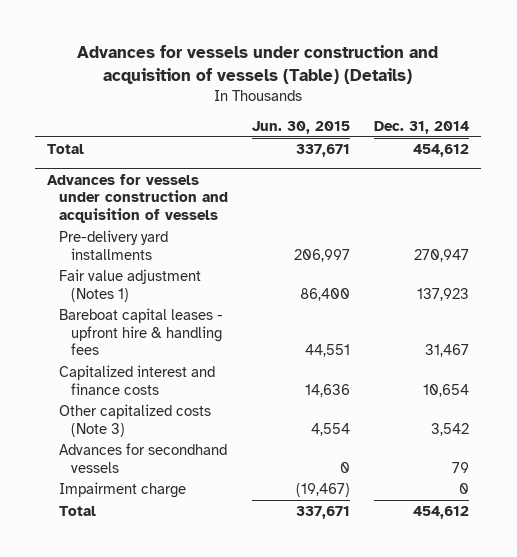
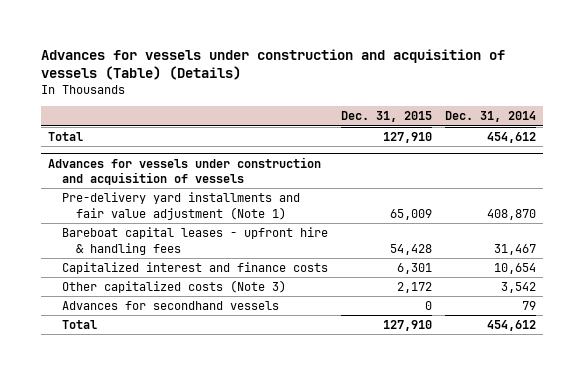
[252,120,351,134] Jun. 30, 2015 -> none
none -> [341,111,433,123] Dec. 31, 2015
[59,268,202,302] Fair value adjustment (Notes 1) -> none
[59,229,169,260] Pre-delivery yard installments -> [61,191,300,220] Pre-delivery yard installments and fair value adjustment (Note 1)
[414,248,470,262] 270,947 -> [487,208,537,220] 408,870
[59,481,187,498] Impairment charge -> none

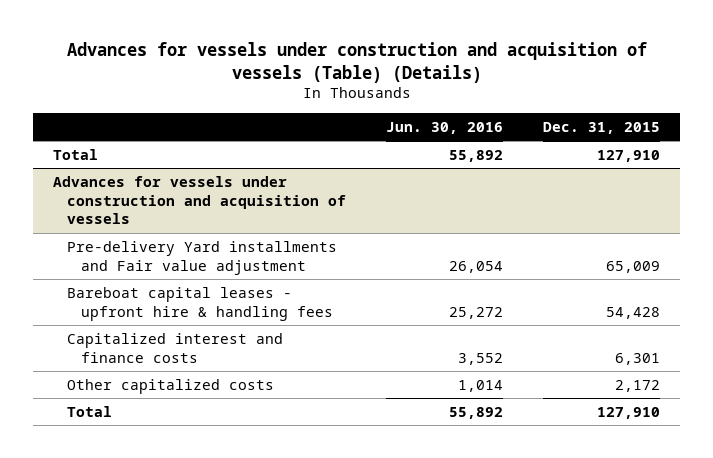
[445,111,537,123] Dec. 31, 2014 -> none
none -> [386,122,504,135] Jun. 30, 2016
[61,191,300,220] Pre-delivery yard installments and fair value adjustment (Note 1) -> [66,240,337,275] Pre-delivery Yard installments and Fair value adjustment
[61,300,279,310] Advances for secondhand vessels -> none
[61,279,286,293] Other capitalized costs (Note 3) -> [66,378,274,394] Other capitalized costs

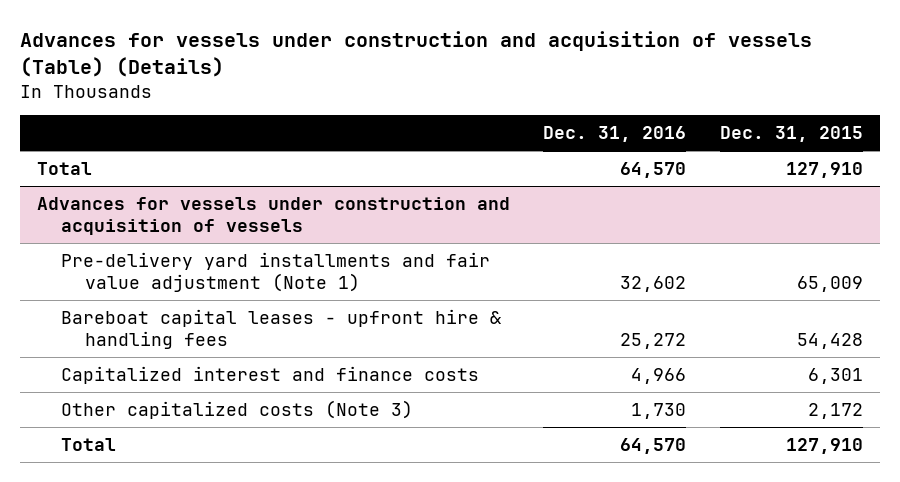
[386,122,504,135] Jun. 30, 2016 -> none
none -> [543,126,687,143] Dec. 31, 2016
[66,240,337,275] Pre-delivery Yard installments and Fair value adjustment -> [60,251,490,293] Pre-delivery yard installments and fair value adjustment (Note 1)
[66,378,274,394] Other capitalized costs -> [60,399,413,419] Other capitalized costs (Note 3)

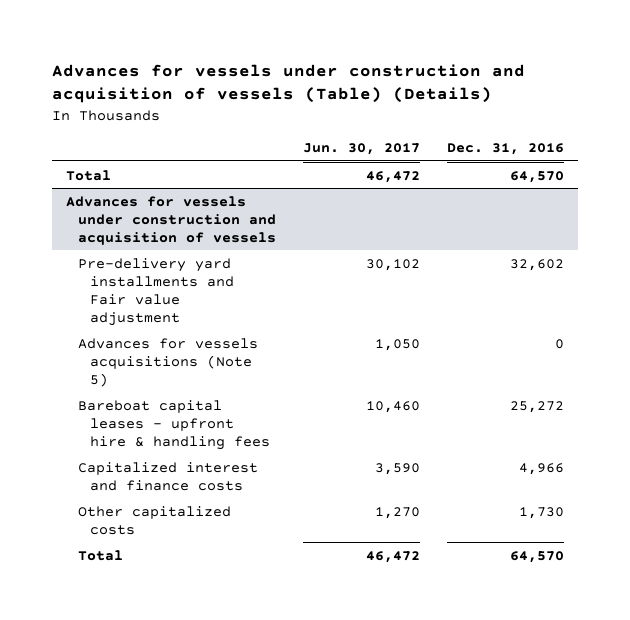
[720,126,864,143] Dec. 31, 2015 -> none
none -> [302,143,420,156] Jun. 30, 2017
[60,251,490,293] Pre-delivery yard installments and fair value adjustment (Note 1) -> [77,257,235,326] Pre-delivery yard installments and Fair value adjustment
none -> [77,337,258,387] Advances for vessels acquisitions (Note 5)
[60,399,413,419] Other capitalized costs (Note 3) -> [77,505,231,535] Other capitalized costs

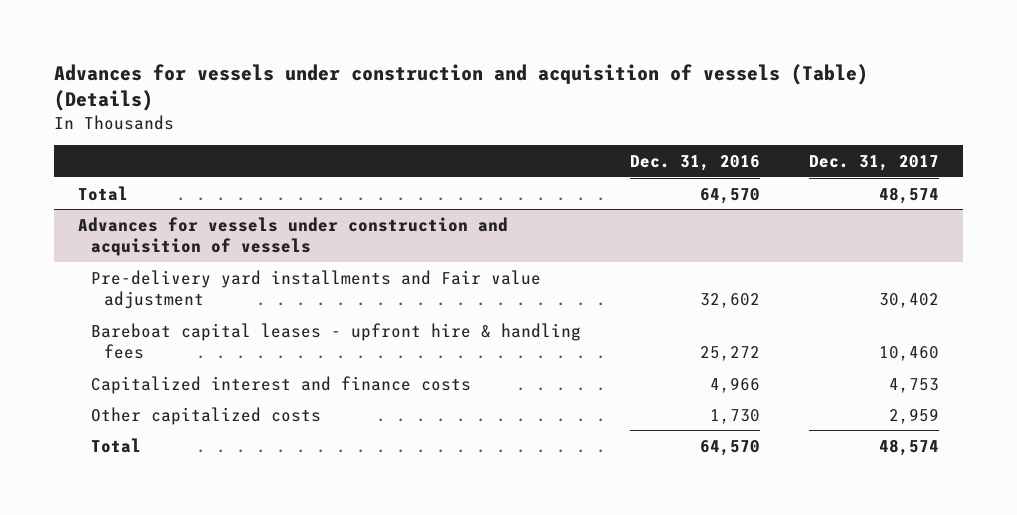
[302,143,420,156] Jun. 30, 2017 -> none
none -> [808,154,939,171] Dec. 31, 2017
[77,337,258,387] Advances for vessels acquisitions (Note 5) -> none

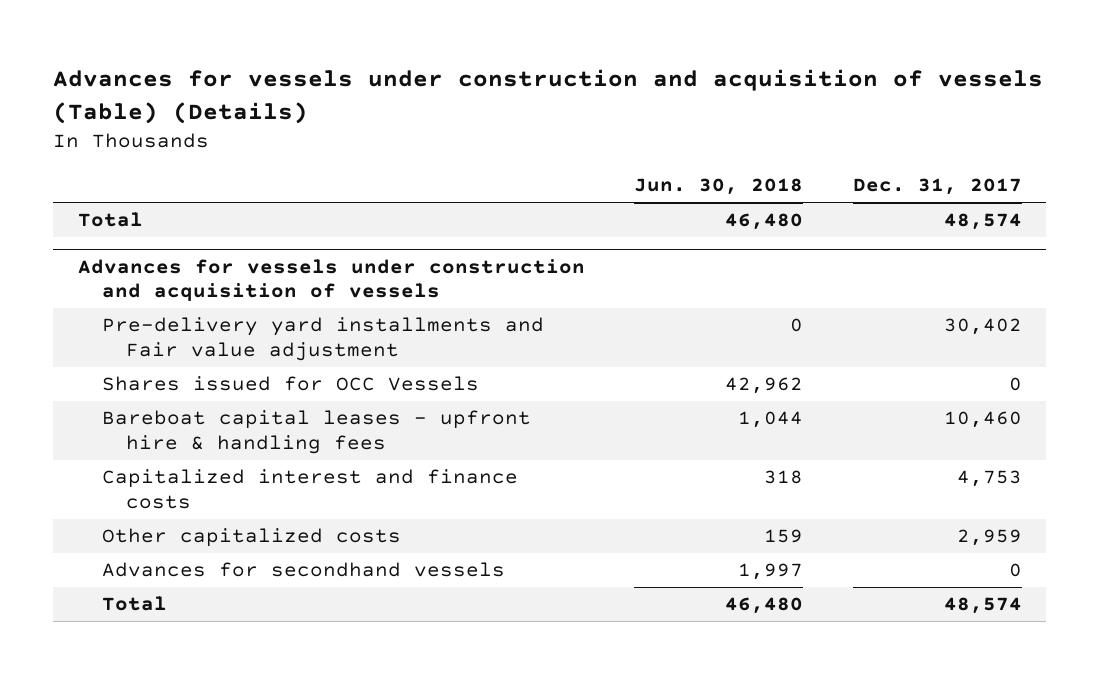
[629,154,760,171] Dec. 31, 2016 -> none
none -> [634,178,804,196] Jun. 30, 2018
none -> [101,376,479,392] Shares issued for OCC Vessels
none -> [101,562,505,578] Advances for secondhand vessels

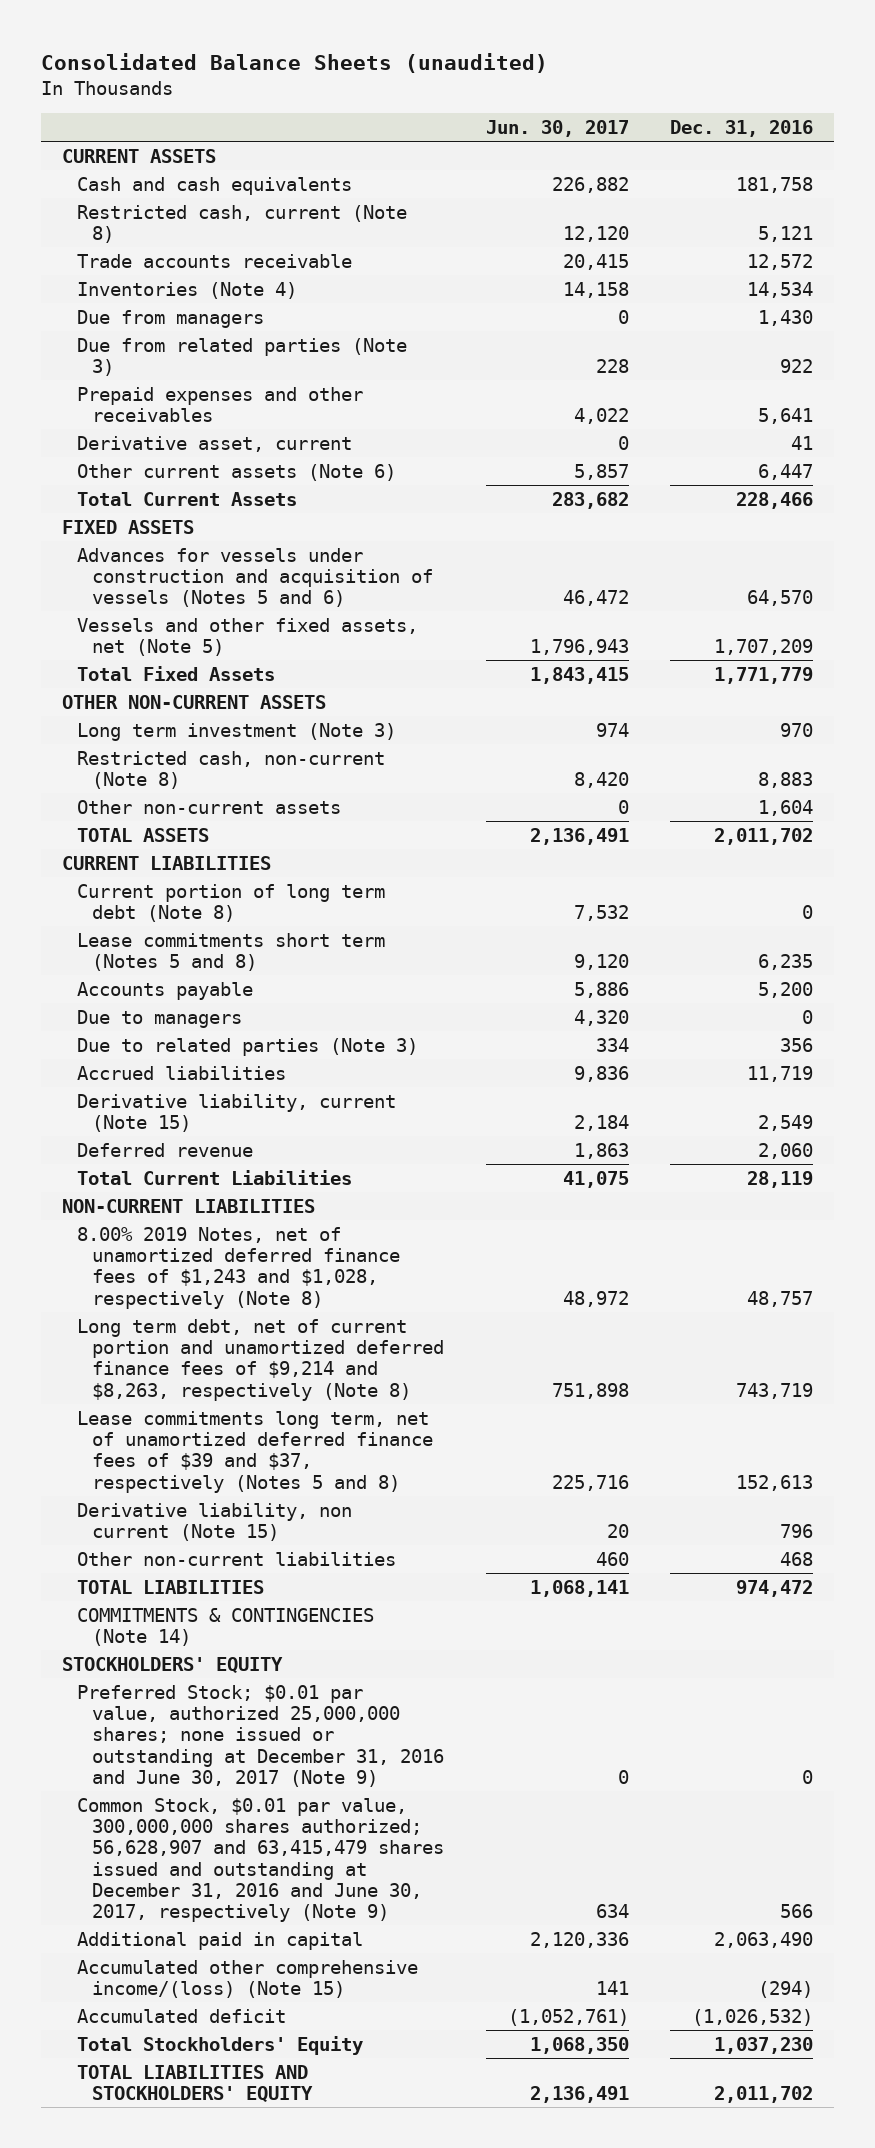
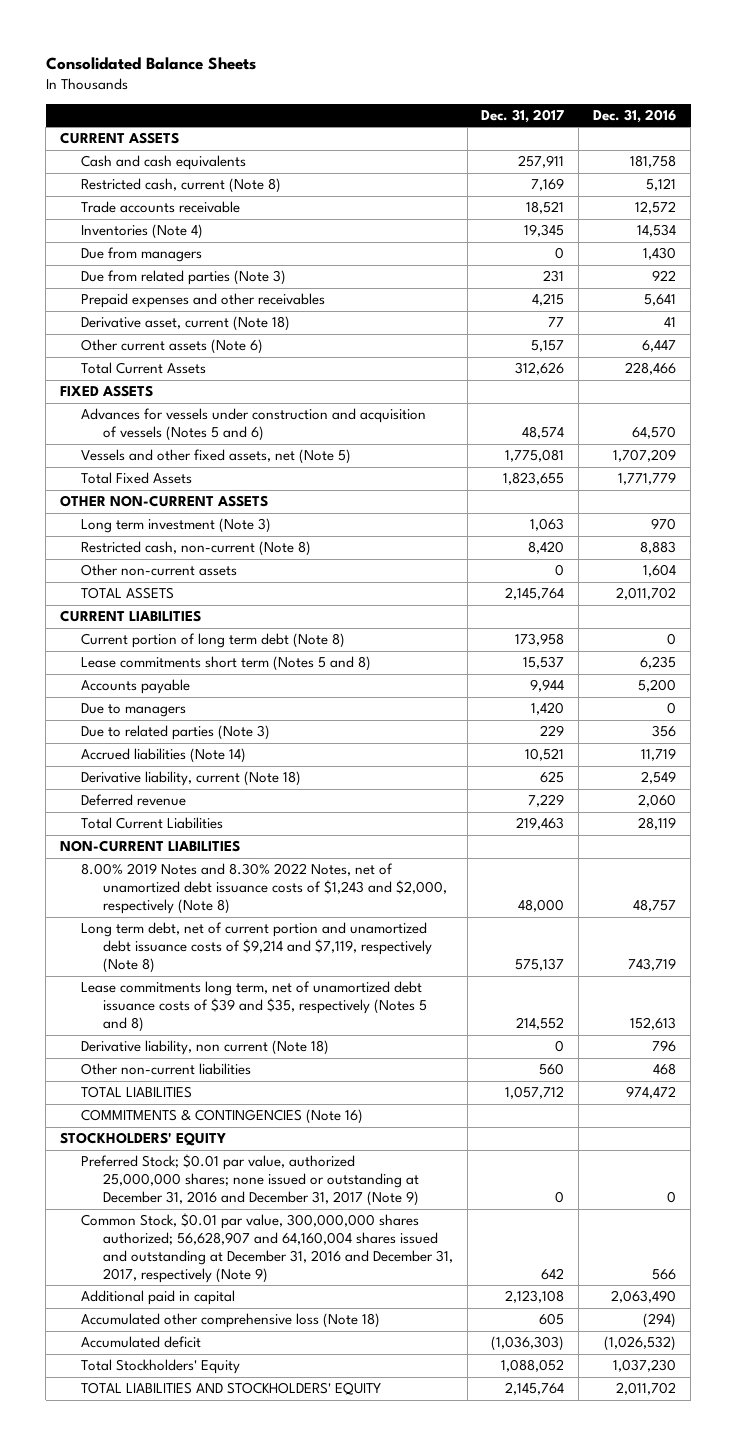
[41,53,549,74] Consolidated Balance Sheets (unaudited) -> [45,56,256,70] Consolidated Balance Sheets
[485,120,629,138] Jun. 30, 2017 -> none
none -> [481,108,565,123] Dec. 31, 2017
[77,435,353,452] Derivative asset, current -> [81,316,291,332] Derivative asset, current (Note 18)
[77,1065,287,1080] Accrued liabilities -> [81,748,247,764] Accrued liabilities (Note 14)
[77,1093,397,1132] Derivative liability, current (Note 15) -> [81,771,302,787] Derivative liability, current (Note 18)
[77,1226,400,1309] 8.00% 2019 Notes, net of unamortized deferred finance fees of $1,243 and $1,028, respectively (Note 8) -> [81,863,447,915] 8.00% 2019 Notes and 8.30% 2022 Notes, net of unamortized debt issuance costs of $1,243 and $2,000, respectively (Note 8)
[77,1318,444,1401] Long term debt, net of current portion and unamortized deferred finance fees of $9,214 and $8,263, respectively (Note 8) -> [81,922,432,974] Long term debt, net of current portion and unamortized debt issuance costs of $9,214 and $7,119, respectively (Note 8)
[77,1410,433,1493] Lease commitments long term, net of unamortized deferred finance fees of $39 and $37, respectively (Notes 5 and 8) -> [81,981,427,1033] Lease commitments long term, net of unamortized debt issuance costs of $39 and $35, respectively (Notes 5 and 8)
[77,1502,353,1541] Derivative liability, non current (Note 15) -> [81,1040,330,1056] Derivative liability, non current (Note 18)
[77,1607,375,1646] COMMITMENTS & CONTINGENCIES (Note 14) -> [81,1109,364,1125] COMMITMENTS & CONTINGENCIES (Note 16)
[77,1684,444,1787] Preferred Stock; $0.01 par value, authorized 25,000,000 shares; none issued or outstanding at December 31, 2016 and June 30, 2017 (Note 9) -> [81,1154,419,1207] Preferred Stock; $0.01 par value, authorized 25,000,000 shares; none issued or outstanding at December 31, 2016 and December 31, 2017 (Note 9)
[77,1797,444,1923] Common Stock, $0.01 par value, 300,000,000 shares authorized; 56,628,907 and 63,415,479 shares issued and outstanding at December 31, 2016 and June 30, 2017, respectively (Note 9) -> [81,1213,453,1284] Common Stock, $0.01 par value, 300,000,000 shares authorized; 56,628,907 and 64,160,004 shares issued and outstanding at December 31, 2016 and December 31, 2017, respectively (Note 9)
[77,1959,419,1998] Accumulated other comprehensive income/(loss) (Note 15) -> [81,1313,381,1329] Accumulated other comprehensive loss (Note 18)

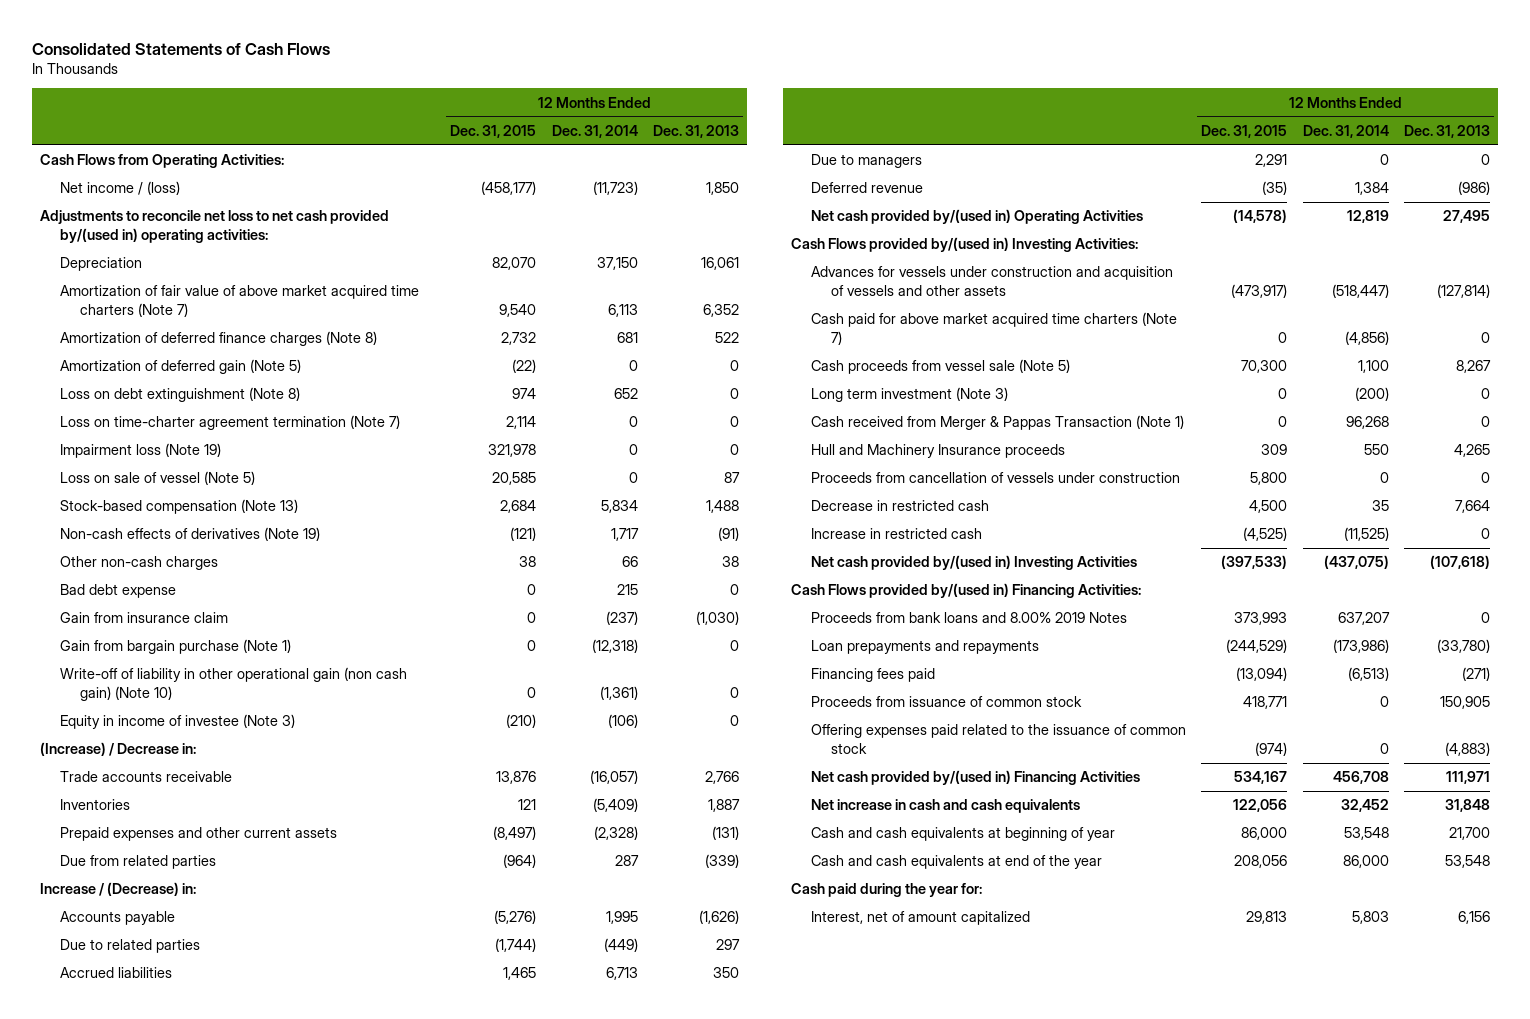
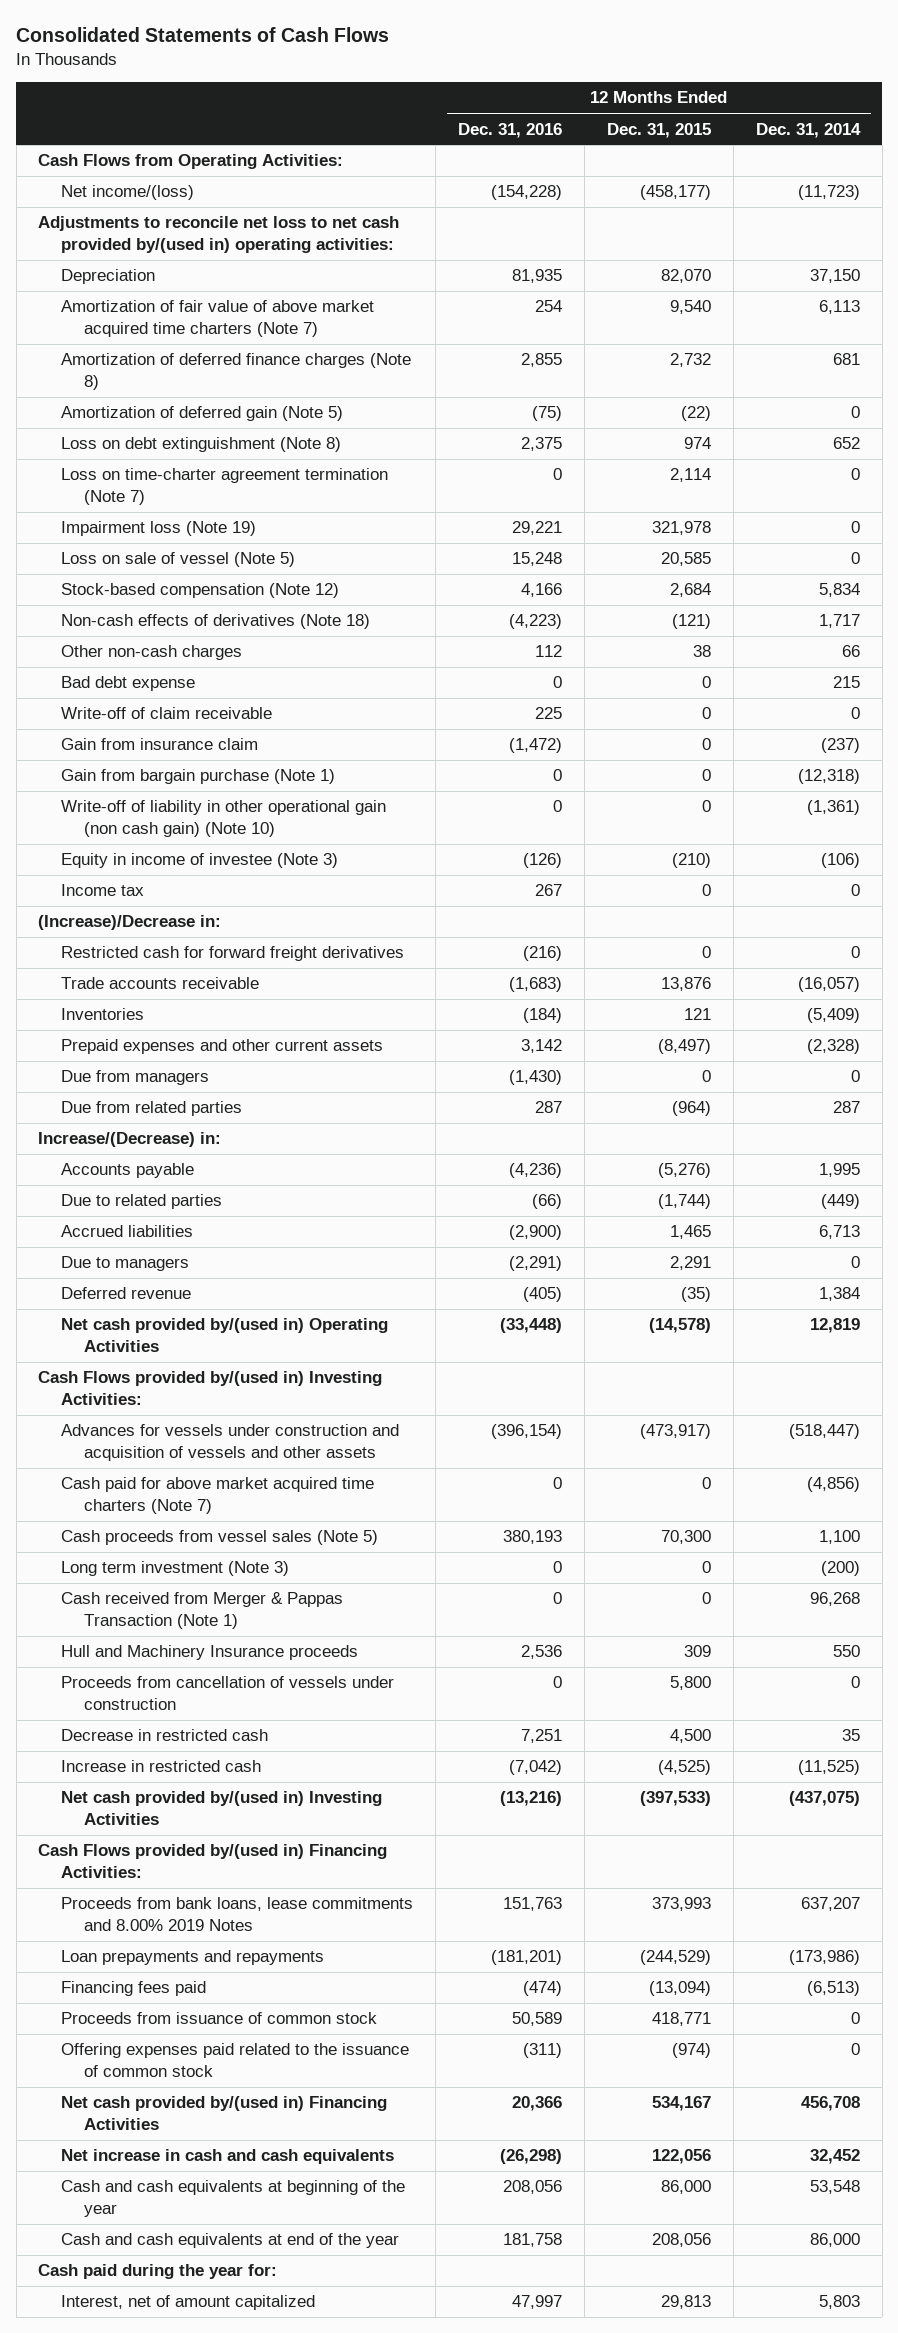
[653,124,740,138] Dec. 31, 2013 -> none
none -> [458,122,563,138] Dec. 31, 2016
[59,181,180,196] Net income / (loss) -> [61,185,195,201] Net income/(loss)
[59,499,298,515] Stock-based compensation (Note 13) -> [61,583,340,599] Stock-based compensation (Note 12)
[59,527,320,542] Non-cash effects of derivatives (Note 19) -> [61,614,371,630] Non-cash effects of derivatives (Note 18)
none -> [61,707,273,720] Write-off of claim receivable
none -> [61,884,145,897] Income tax
[39,742,196,757] (Increase) / Decrease in: -> [38,915,222,931] (Increase)/Decrease in:
none -> [61,946,405,962] Restricted cash for forward freight derivatives
none -> [61,1070,210,1086] Due from managers
[39,882,196,897] Increase / (Decrease) in: -> [38,1132,222,1148] Increase/(Decrease) in:
[810,359,1070,375] Cash proceeds from vessel sale (Note 5) -> [61,1530,379,1546] Cash proceeds from vessel sales (Note 5)
[810,612,1127,624] Proceeds from bank loans and 8.00% 2019 Notes -> [61,1897,414,1931] Proceeds from bank loans, lease commitments and 8.00% 2019 Notes
[810,827,1115,842] Cash and cash equivalents at beginning of year -> [61,2180,406,2217] Cash and cash equivalents at beginning of the year

